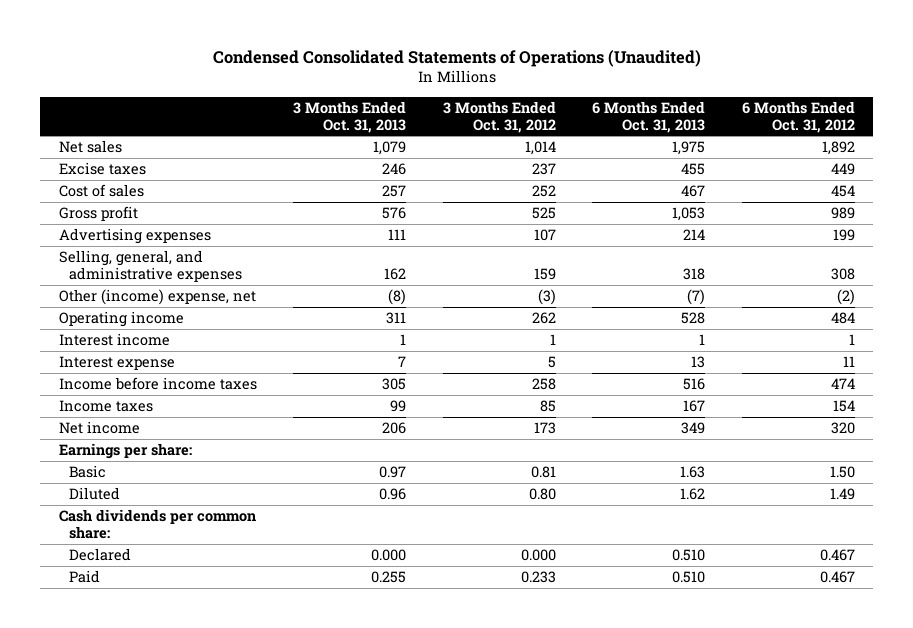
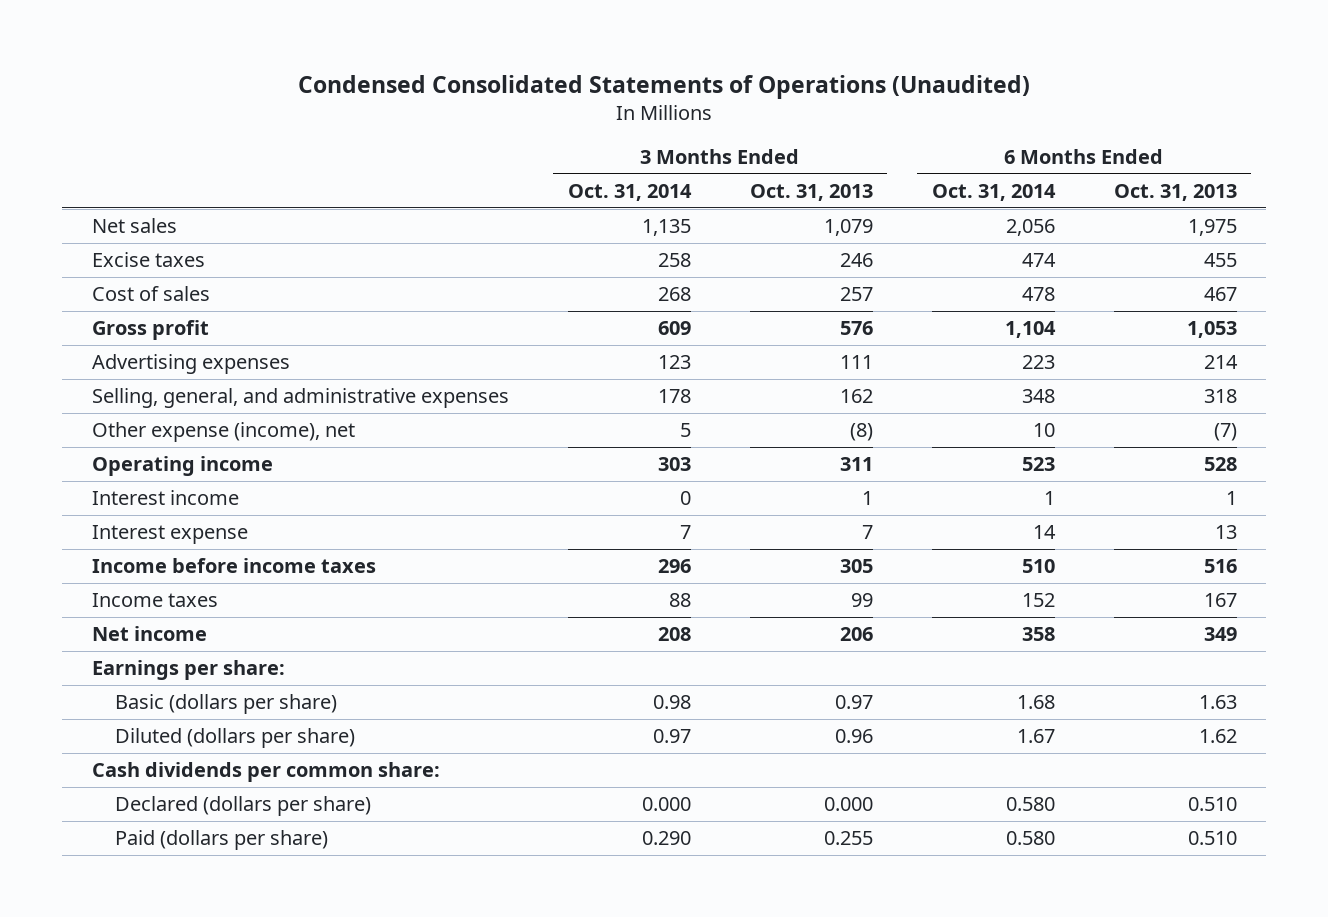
[442,100,556,133] 3 Months Ended Oct. 31, 2012 -> none
[741,100,855,133] 6 Months Ended Oct. 31, 2012 -> none
none -> [567,183,692,201] Oct. 31, 2014
none -> [931,183,1056,201] Oct. 31, 2014
[58,288,256,305] Other (income) expense, net -> [91,422,355,443] Other expense (income), net
[68,464,106,478] Basic -> [114,694,337,715] Basic (dollars per share)
[68,486,120,500] Diluted -> [114,728,355,749] Diluted (dollars per share)
[68,547,131,561] Declared -> [114,796,371,817] Declared (dollars per share)
[68,569,100,583] Paid -> [114,830,328,851] Paid (dollars per share)

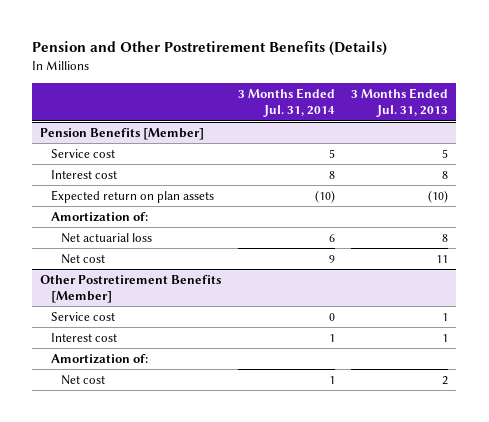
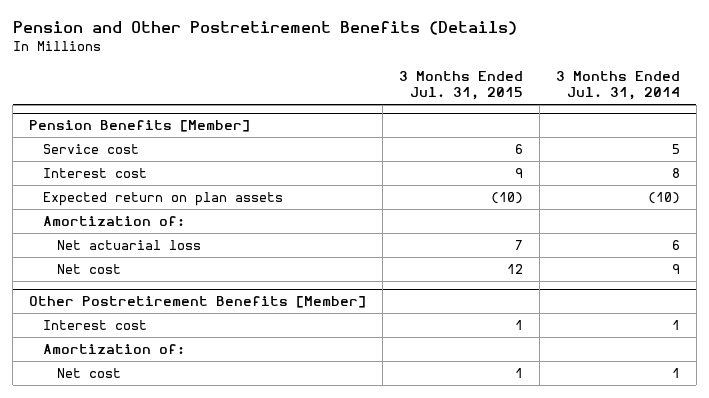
[351,88,449,118] 3 Months Ended Jul. 31, 2013 -> none
none -> [398,70,523,101] 3 Months Ended Jul. 31, 2015
[50,311,115,321] Service cost -> none

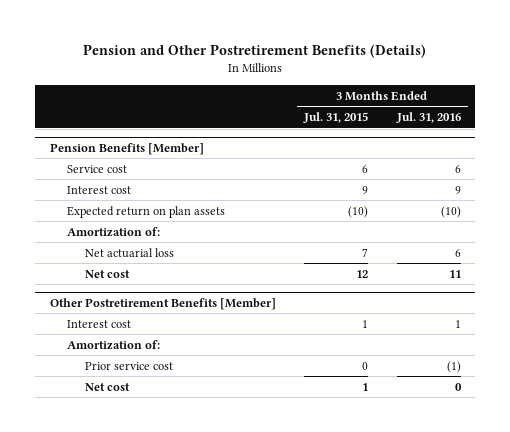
[555,70,680,101] 3 Months Ended Jul. 31, 2014 -> none
none -> [395,112,461,124] Jul. 31, 2016
none -> [85,361,174,370] Prior service cost

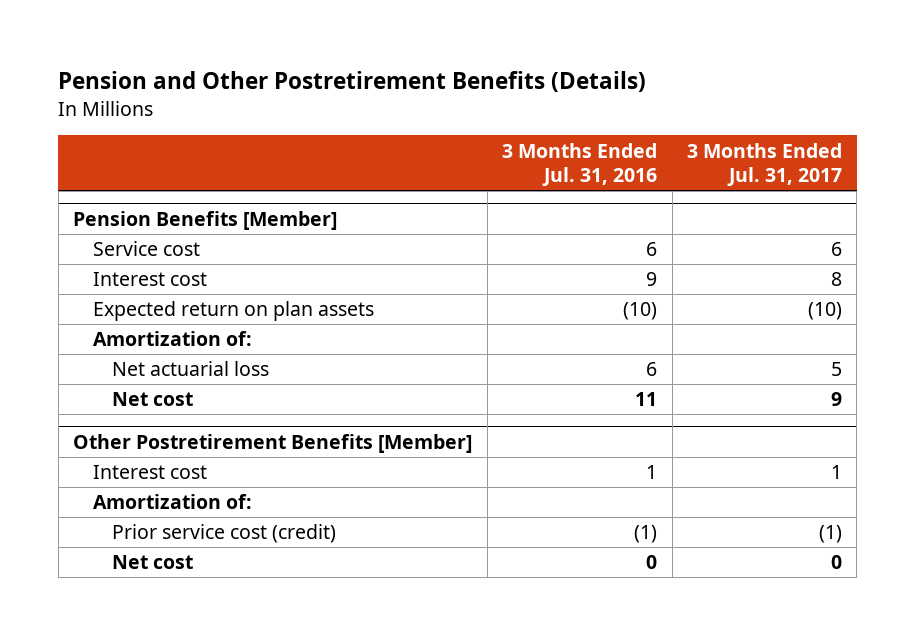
[303,112,369,124] Jul. 31, 2015 -> none
none -> [686,142,842,187] 3 Months Ended Jul. 31, 2017
[85,361,174,370] Prior service cost -> [112,524,337,544] Prior service cost (credit)

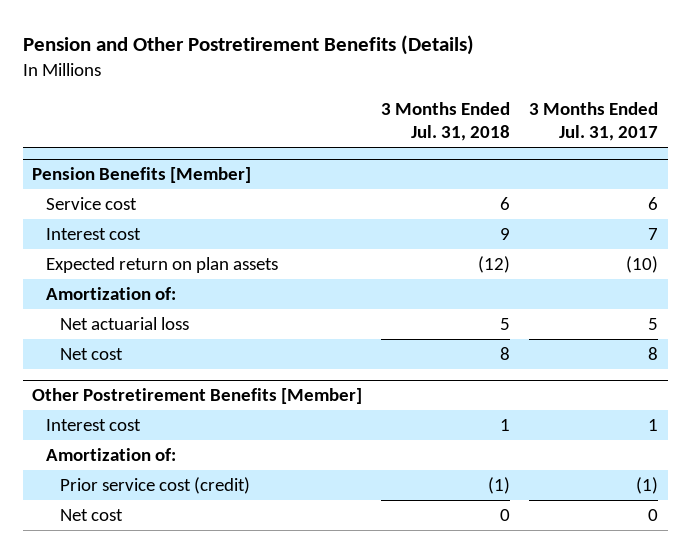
[502,142,658,187] 3 Months Ended Jul. 31, 2016 -> none
none -> [381,101,511,142] 3 Months Ended Jul. 31, 2018
[830,272,842,287] 8 -> [648,227,659,240] 7
[830,392,842,407] 9 -> [648,346,659,360] 8

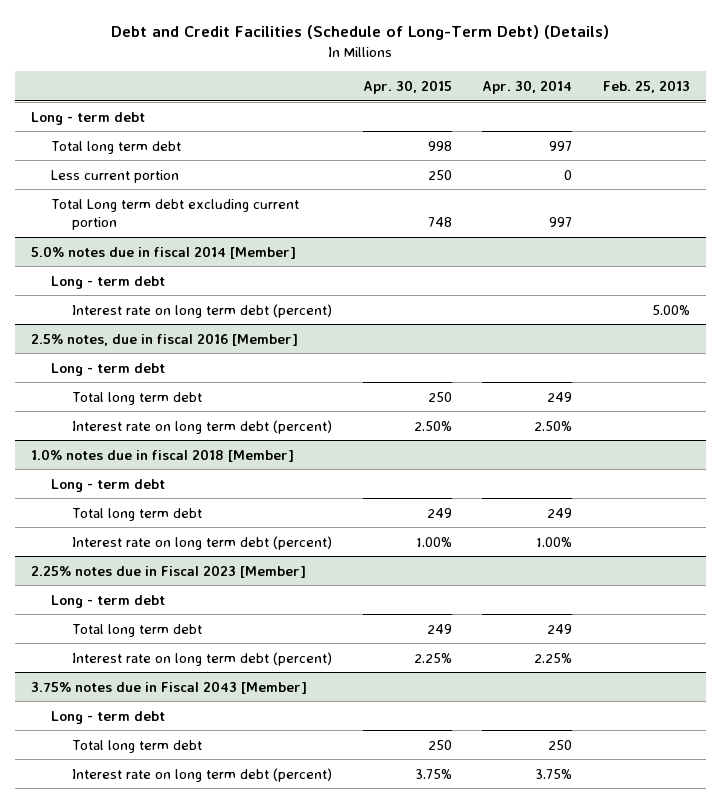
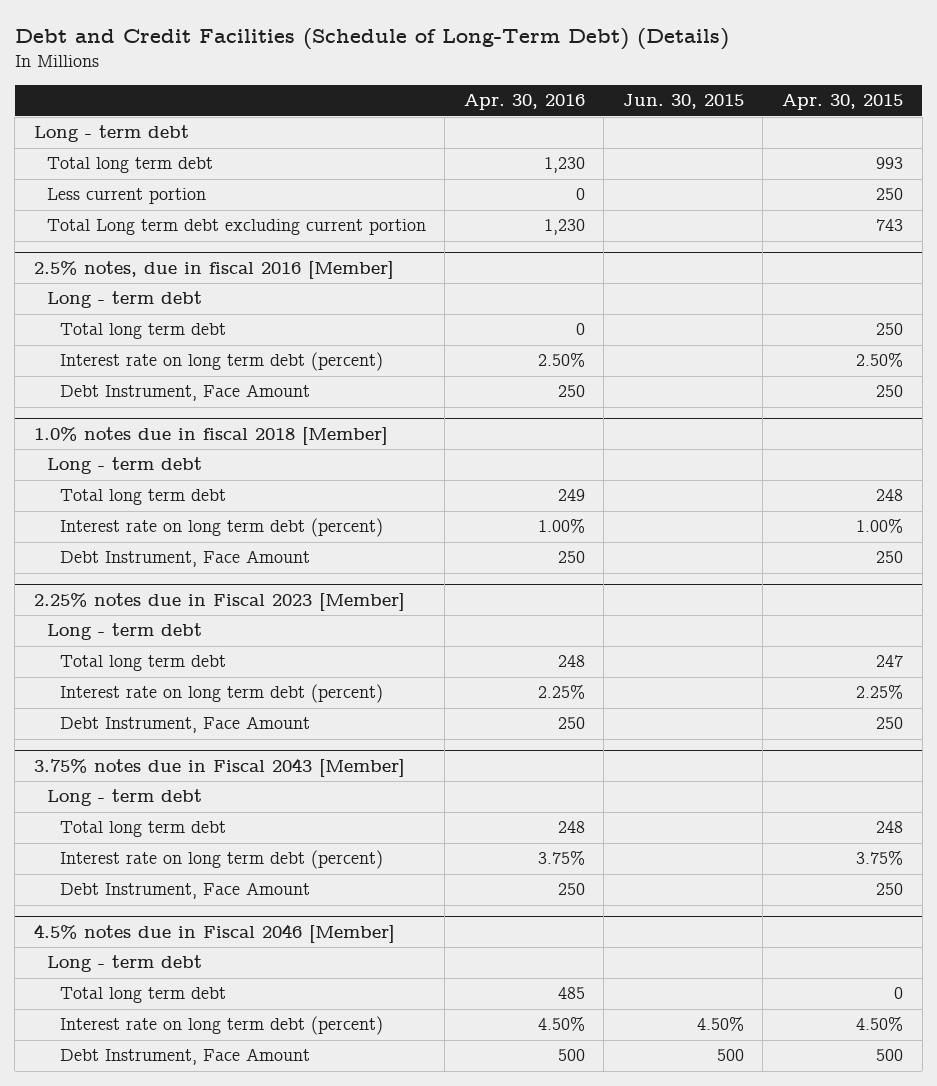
[482,79,573,94] Apr. 30, 2014 -> none
[603,79,691,93] Feb. 25, 2013 -> none
none -> [463,94,585,111] Apr. 30, 2016
none -> [622,94,744,110] Jun. 30, 2015
[427,140,452,151] 998 -> [876,157,904,170] 993
[30,245,296,259] 5.0% notes due in fiscal 2014 [Member] -> none
[51,275,166,289] Long - term debt -> none
[71,303,332,318] Interest rate on long term debt (percent) -> none
[427,216,452,227] 748 -> [876,219,904,232] 743
none -> [59,384,310,402] Debt Instrument, Face Amount
[426,507,452,518] 249 -> [876,489,904,502] 248
none -> [59,550,310,568] Debt Instrument, Face Amount
[426,623,452,634] 249 -> [876,655,904,668] 247
none -> [59,716,310,734] Debt Instrument, Face Amount
[427,739,452,750] 250 -> [876,821,904,834] 248
none -> [59,882,310,900] Debt Instrument, Face Amount
none -> [33,923,395,943] 4.5% notes due in Fiscal 2046 [Member]
none -> [46,955,202,973] Long - term debt
none -> [59,987,226,1004] Total long term debt
none -> [59,1016,383,1036] Interest rate on long term debt (percent)
none -> [59,1048,310,1066] Debt Instrument, Face Amount

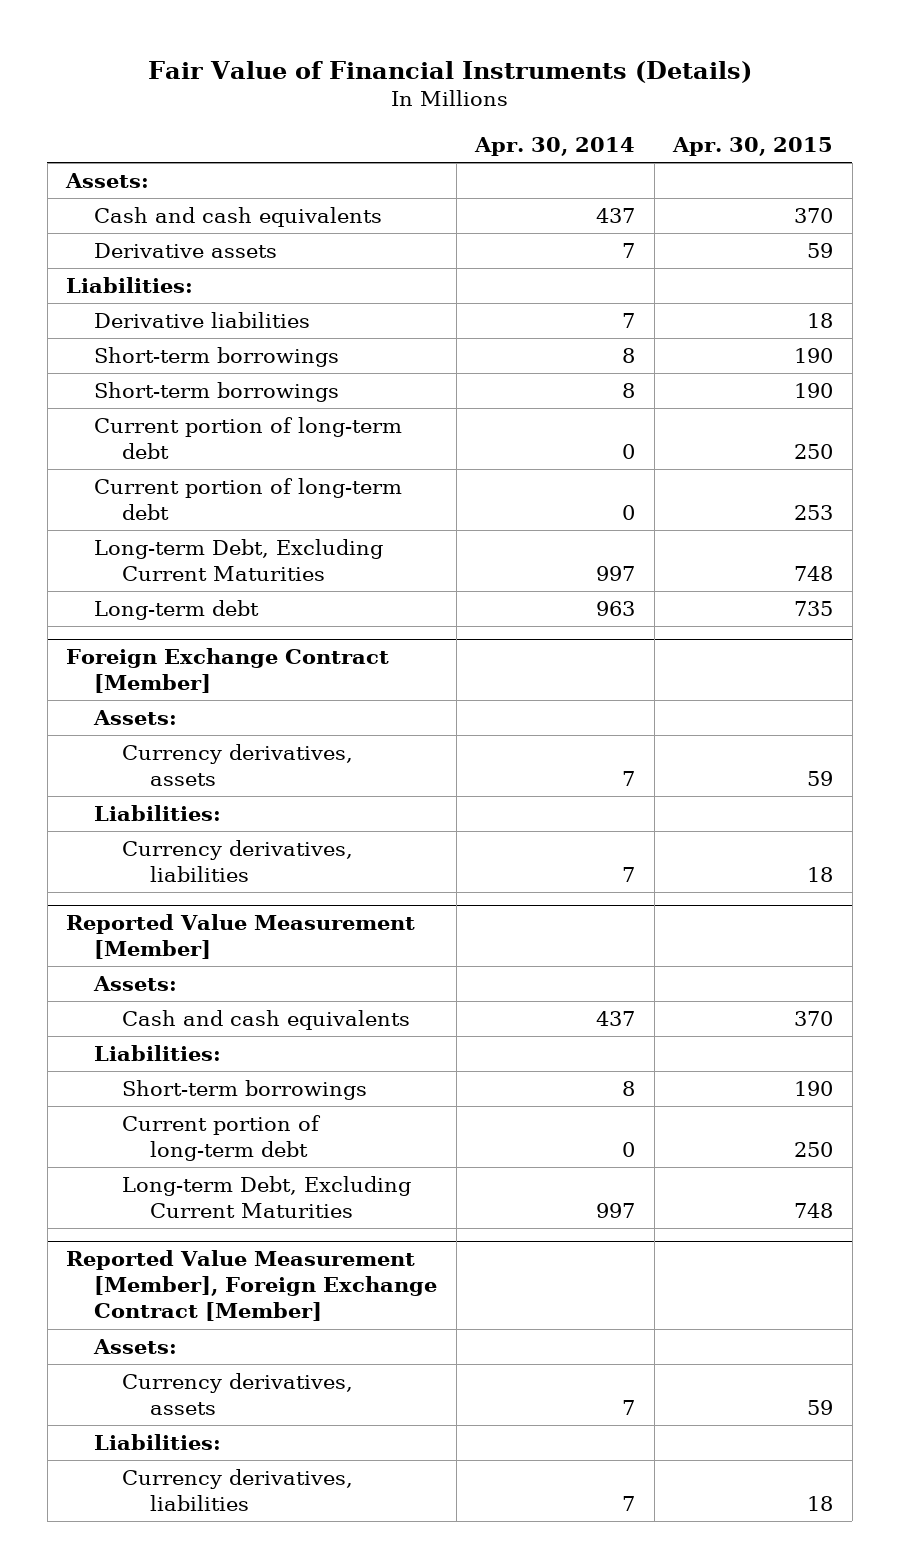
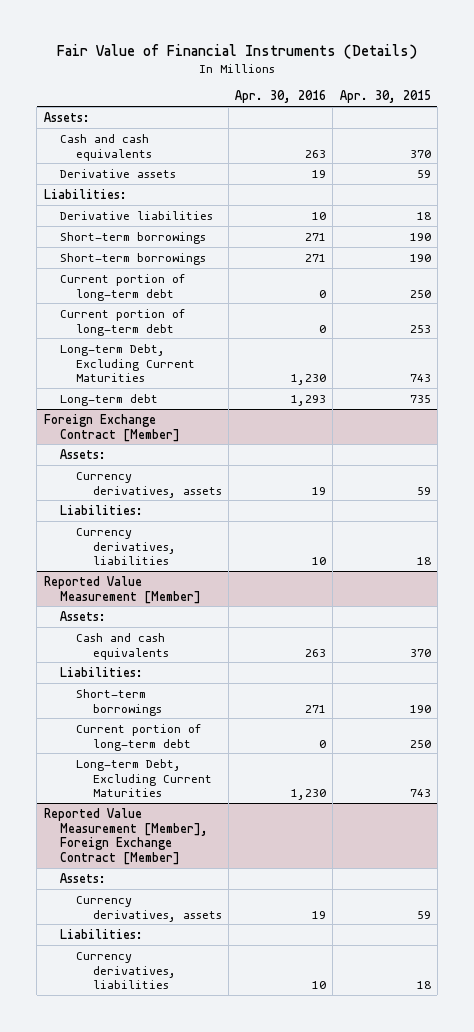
[474,136,636,156] Apr. 30, 2014 -> none
none -> [235,90,327,104] Apr. 30, 2016
[794,566,834,582] 748 -> [409,374,431,383] 743
[794,1203,834,1219] 748 -> [409,789,431,798] 743

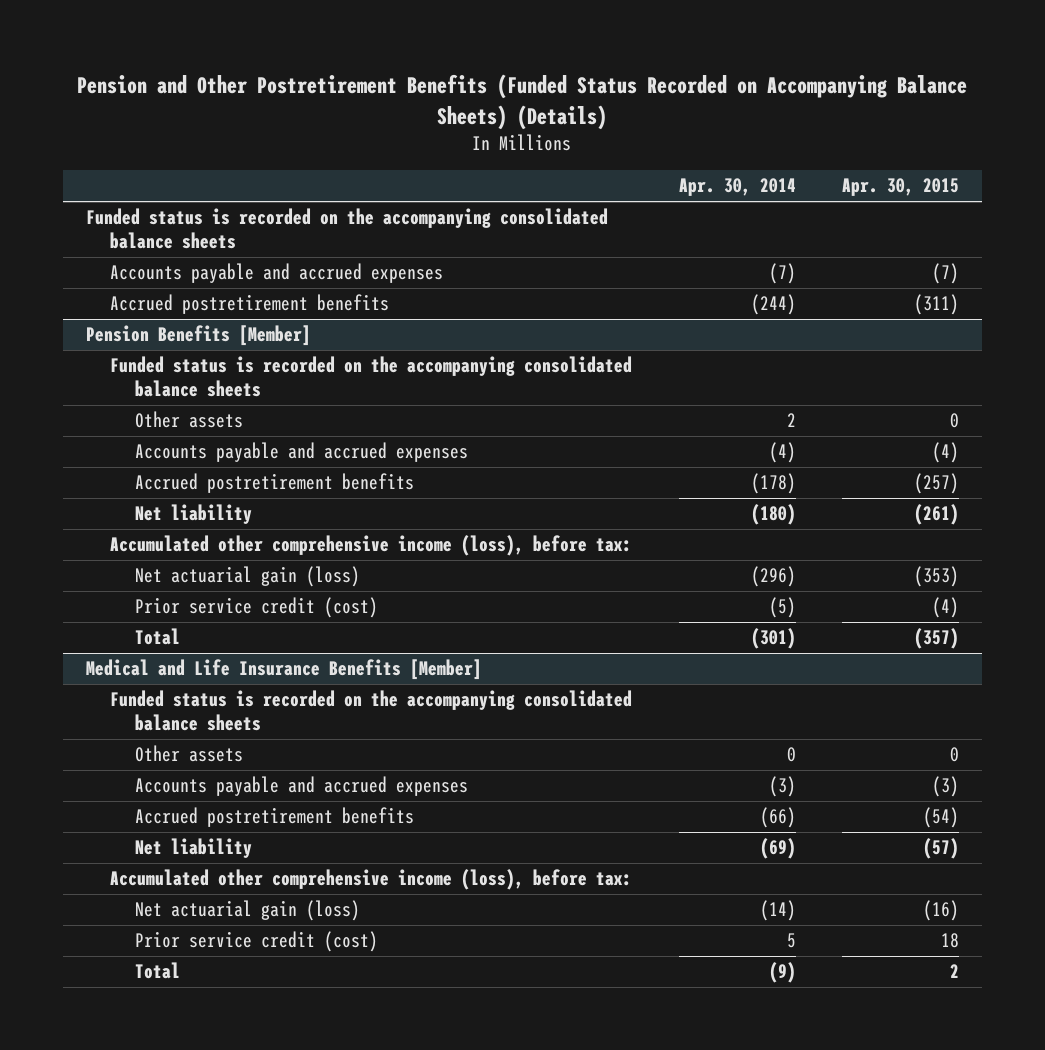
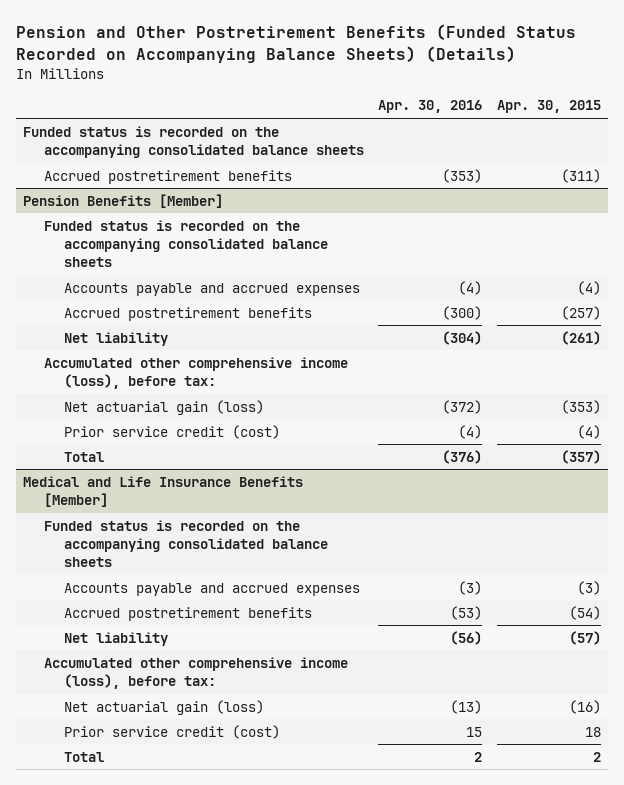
[678,178,796,197] Apr. 30, 2014 -> none
none -> [378,100,483,114] Apr. 30, 2016
[110,263,444,284] Accounts payable and accrued expenses -> none
[134,411,243,429] Other assets -> none
[134,745,243,763] Other assets -> none

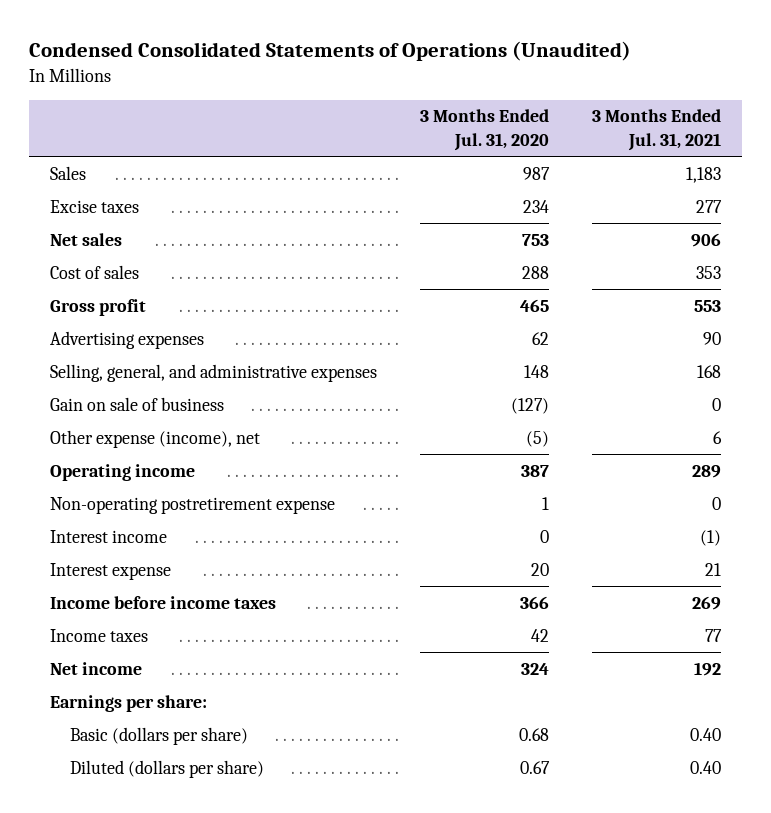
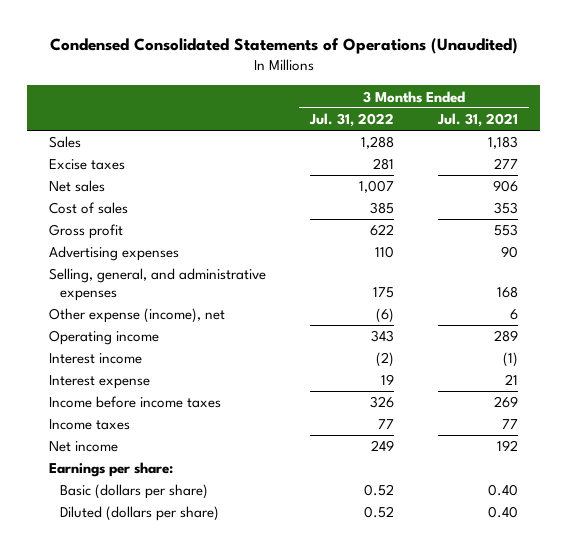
[420,109,550,151] 3 Months Ended Jul. 31, 2020 -> none
none -> [309,112,395,127] Jul. 31, 2022
[50,396,225,411] Gain on sale of business -> none
[50,496,336,514] Non-operating postretirement expense -> none

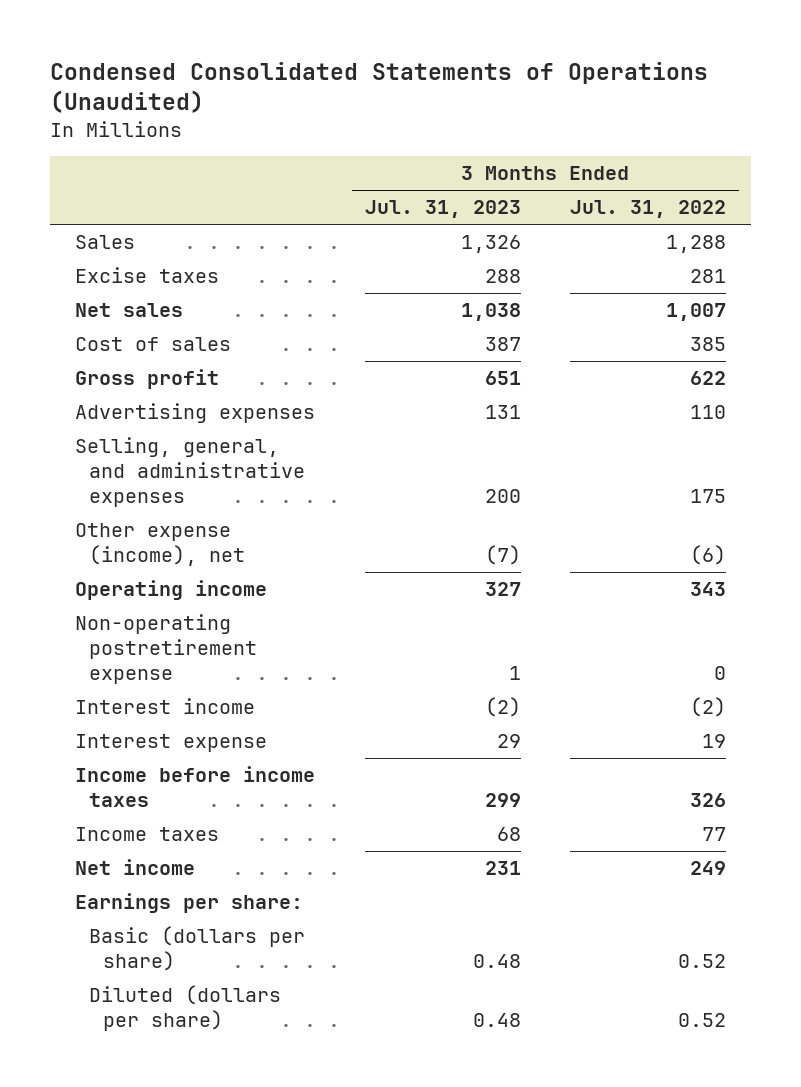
[437,112,519,127] Jul. 31, 2021 -> none
none -> [364,200,521,219] Jul. 31, 2023
none -> [74,614,257,684] Non-operating postretirement expense

